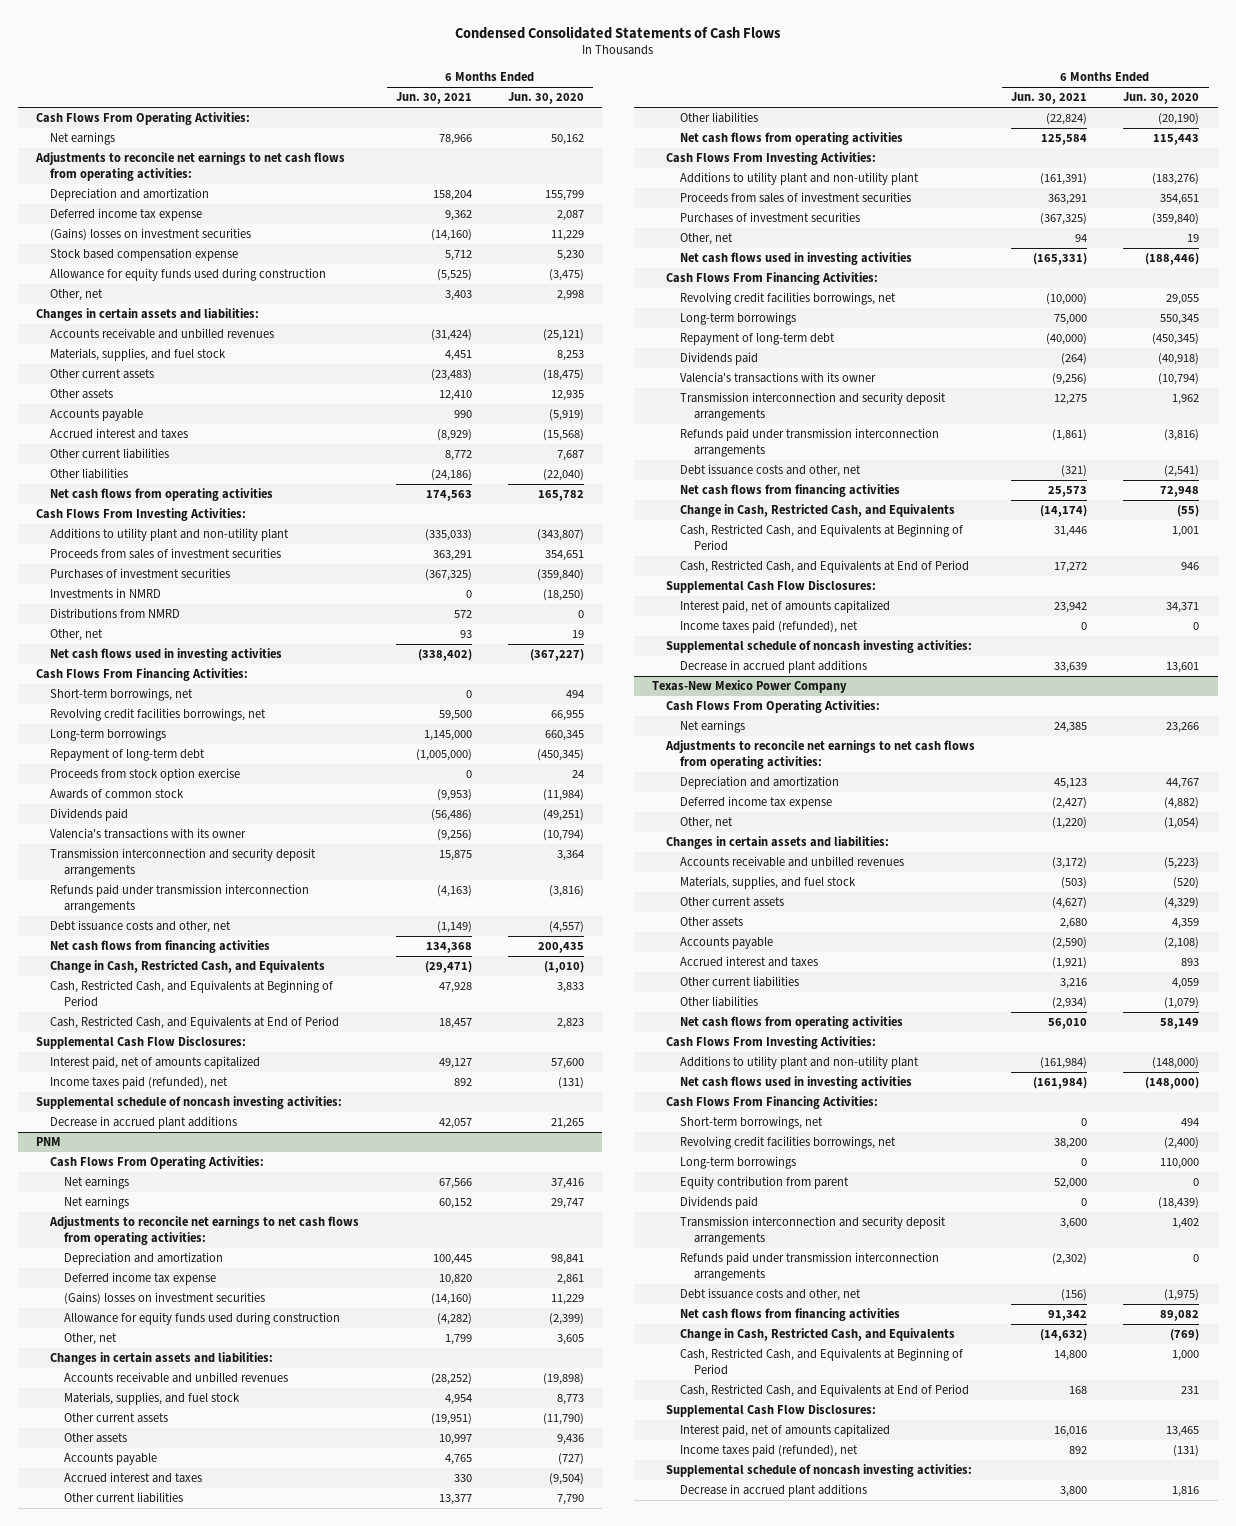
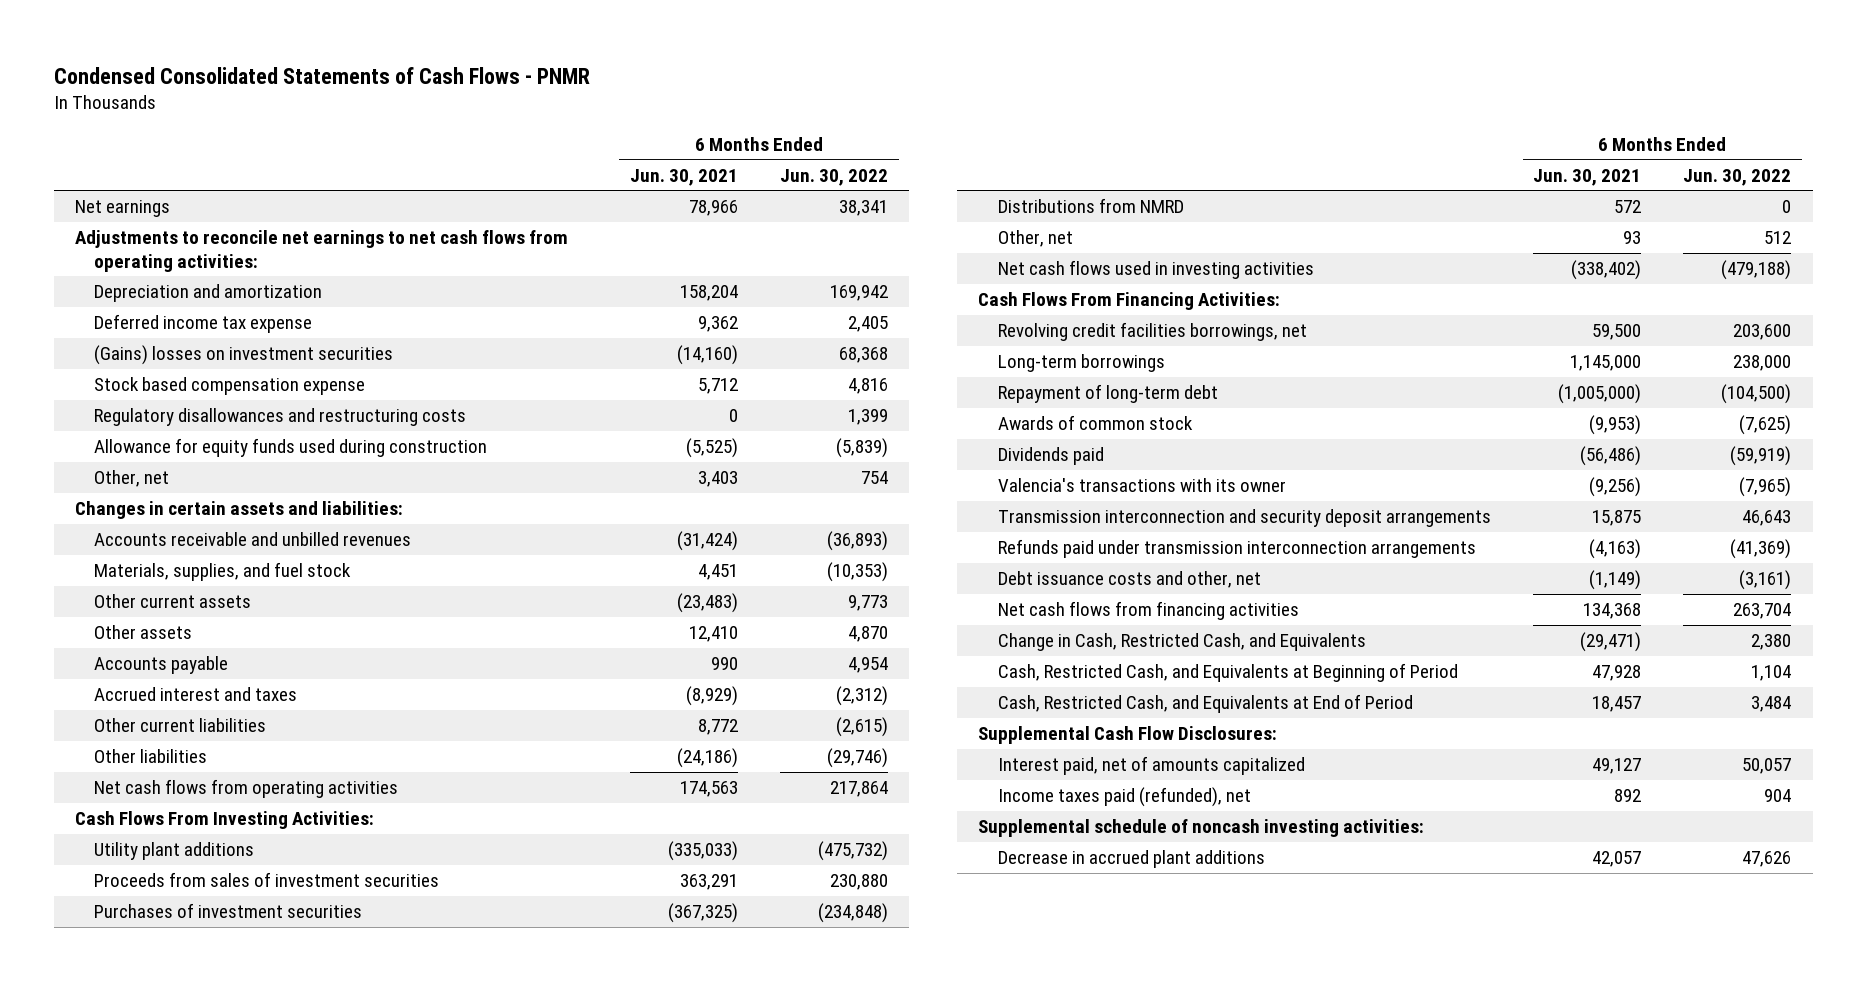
[454,25,781,39] Condensed Consolidated Statements of Cash Flows -> [53,66,590,84] Condensed Consolidated Statements of Cash Flows - PNMR
[508,92,585,105] Jun. 30, 2020 -> none
none -> [780,168,889,186] Jun. 30, 2022
[36,112,251,126] Cash Flows From Operating Activities: -> none
none -> [94,408,467,427] Regulatory disallowances and restructuring costs
[50,528,290,542] Additions to utility plant and non-utility plant -> [94,842,255,861] Utility plant additions
[50,588,162,599] Investments in NMRD -> none
[50,688,194,702] Short-term borrowings, net -> none
[50,768,241,782] Proceeds from stock option exercise -> none
[36,1137,62,1147] PNM -> none
[50,1156,265,1170] Cash Flows From Operating Activities: -> none
[64,1176,130,1190] Net earnings -> none
[64,1196,130,1210] Net earnings -> none
[49,1216,360,1245] Adjustments to reconcile net earnings to net cash flows from operating activities: -> none
[64,1252,224,1266] Depreciation and amortization -> none
[64,1272,217,1286] Deferred income tax expense -> none
[64,1292,266,1306] (Gains) losses on investment securities -> none
[64,1312,341,1326] Allowance for equity funds used during construction -> none
[64,1333,118,1346] Other, net -> none
[50,1352,274,1366] Changes in certain assets and liabilities: -> none
[64,1372,289,1384] Accounts receivable and unbilled revenues -> none
[64,1392,241,1406] Materials, supplies, and fuel stock -> none
[64,1413,169,1424] Other current assets -> none
[64,1433,128,1444] Other assets -> none
[64,1453,158,1466] Accounts payable -> none
[64,1472,203,1484] Accrued interest and taxes -> none
[64,1492,184,1504] Other current liabilities -> none
[679,112,758,124] Other liabilities -> none
[679,132,903,146] Net cash flows from operating activities -> none
[665,152,876,166] Cash Flows From Investing Activities: -> none
[679,172,919,186] Additions to utility plant and non-utility plant -> none
[679,192,911,204] Proceeds from sales of investment securities -> none
[679,212,860,224] Purchases of investment securities -> none
[679,233,733,246] Other, net -> none
[679,252,912,266] Net cash flows used in investing activities -> none
[665,272,878,286] Cash Flows From Financing Activities: -> none
[679,292,896,306] Revolving credit facilities borrowings, net -> none
[679,312,796,326] Long-term borrowings -> none
[679,333,835,346] Repayment of long-term debt -> none
[679,352,758,366] Dividends paid -> none
[679,372,876,384] Valencia's transactions with its owner -> none
[679,392,946,421] Transmission interconnection and security deposit arrangements -> none
[679,428,939,457] Refunds paid under transmission interconnection arrangements -> none
[679,464,861,478] Debt issuance costs and other, net -> none
[679,484,900,498] Net cash flows from financing activities -> none
[679,504,955,518] Change in Cash, Restricted Cash, and Equivalents -> none
[679,524,963,551] Cash, Restricted Cash, and Equivalents at Beginning of Period -> none
[679,560,969,574] Cash, Restricted Cash, and Equivalents at End of Period -> none
[665,580,876,594] Supplemental Cash Flow Disclosures: -> none
[679,600,890,614] Interest paid, net of amounts capitalized -> none
[679,620,858,634] Income taxes paid (refunded), net -> none
[665,640,972,654] Supplemental schedule of noncash investing activities: -> none
[679,660,867,674] Decrease in accrued plant additions -> none
[651,680,847,694] Texas-New Mexico Power Company -> none
[665,700,880,714] Cash Flows From Operating Activities: -> none
[679,720,745,734] Net earnings -> none
[664,740,975,769] Adjustments to reconcile net earnings to net cash flows from operating activities: -> none
[679,776,839,790] Depreciation and amortization -> none
[679,796,832,810] Deferred income tax expense -> none
[679,817,733,830] Other, net -> none
[665,836,889,850] Changes in certain assets and liabilities: -> none
[679,856,904,868] Accounts receivable and unbilled revenues -> none
[679,876,856,890] Materials, supplies, and fuel stock -> none
[679,897,784,908] Other current assets -> none
[679,917,743,928] Other assets -> none
[679,937,773,950] Accounts payable -> none
[679,956,818,968] Accrued interest and taxes -> none
[679,976,799,988] Other current liabilities -> none
[679,996,758,1008] Other liabilities -> none
[679,1016,903,1030] Net cash flows from operating activities -> none
[665,1036,876,1050] Cash Flows From Investing Activities: -> none
[679,1056,919,1070] Additions to utility plant and non-utility plant -> none
[679,1076,912,1090] Net cash flows used in investing activities -> none
[665,1096,878,1110] Cash Flows From Financing Activities: -> none
[679,1116,823,1130] Short-term borrowings, net -> none
[679,1136,896,1150] Revolving credit facilities borrowings, net -> none
[679,1156,796,1170] Long-term borrowings -> none
[679,1176,849,1190] Equity contribution from parent -> none
[679,1196,758,1210] Dividends paid -> none
[679,1216,946,1245] Transmission interconnection and security deposit arrangements -> none
[679,1252,939,1281] Refunds paid under transmission interconnection arrangements -> none
[679,1288,861,1302] Debt issuance costs and other, net -> none
[679,1308,900,1322] Net cash flows from financing activities -> none
[679,1328,955,1342] Change in Cash, Restricted Cash, and Equivalents -> none
[679,1348,963,1375] Cash, Restricted Cash, and Equivalents at Beginning of Period -> none
[679,1384,969,1398] Cash, Restricted Cash, and Equivalents at End of Period -> none
[665,1404,876,1418] Supplemental Cash Flow Disclosures: -> none
[679,1424,890,1438] Interest paid, net of amounts capitalized -> none
[679,1444,858,1458] Income taxes paid (refunded), net -> none
[665,1464,972,1478] Supplemental schedule of noncash investing activities: -> none
[679,1484,867,1498] Decrease in accrued plant additions -> none

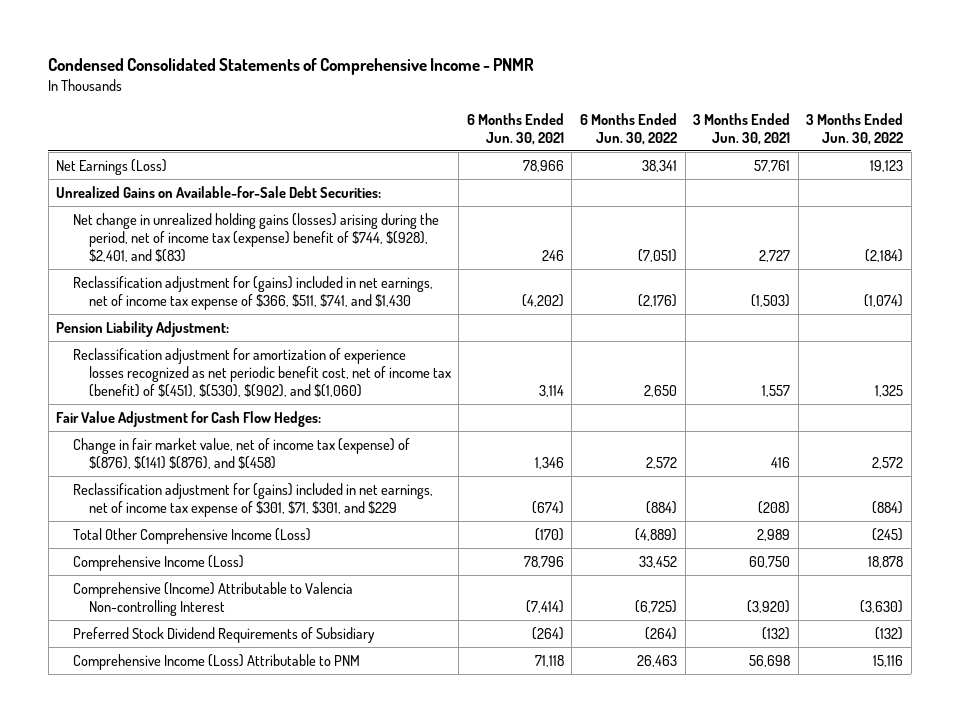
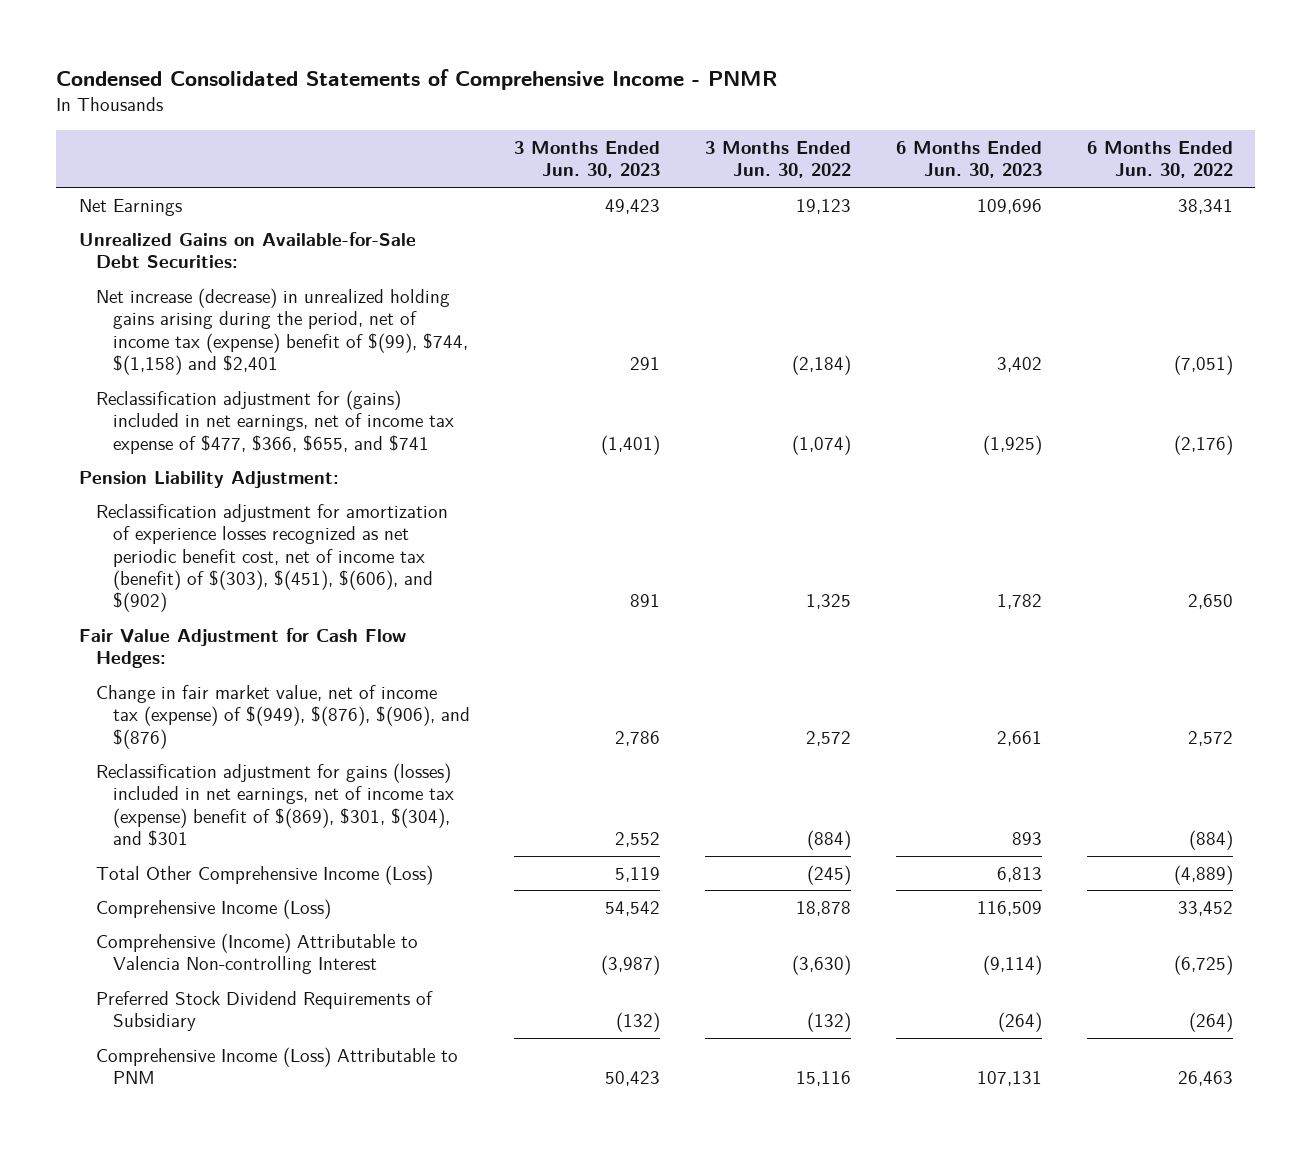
[466,112,564,145] 6 Months Ended Jun. 30, 2021 -> none
[693,112,791,145] 3 Months Ended Jun. 30, 2021 -> none
none -> [514,141,661,179] 3 Months Ended Jun. 30, 2023
none -> [895,141,1042,179] 6 Months Ended Jun. 30, 2023
[56,158,168,175] Net Earnings (Loss) -> [78,198,182,216] Net Earnings
[72,212,439,262] Net change in unrealized holding gains (losses) arising during the period, net of income tax (expense) benefit of $744, $(928), $2,401, and $(83) -> [95,287,468,376] Net increase (decrease) in unrealized holding gains arising during the period, net of income tax (expense) benefit of $(99), $744, $(1,158) and $2,401
[72,275,433,310] Reclassification adjustment for (gains) included in net earnings, net of income tax expense of $366, $511, $741, and $1,430 -> [95,389,454,454] Reclassification adjustment for (gains) included in net earnings, net of income tax expense of $477, $366, $655, and $741
[72,347,451,397] Reclassification adjustment for amortization of experience losses recognized as net periodic benefit cost, net of income tax (benefit) of $(451), $(530), $(902), and $(1,060) -> [95,503,448,613] Reclassification adjustment for amortization of experience losses recognized as net periodic benefit cost, net of income tax (benefit) of $(303), $(451), $(606), and $(902)
[72,437,410,469] Change in fair market value, net of income tax (expense) of $(876), $(141) $(876), and $(458) -> [95,684,470,749] Change in fair market value, net of income tax (expense) of $(949), $(876), $(906), and $(876)
[72,482,433,517] Reclassification adjustment for (gains) included in net earnings, net of income tax expense of $301, $71, $301, and $229 -> [95,762,454,847] Reclassification adjustment for gains (losses) included in net earnings, net of income tax (expense) benefit of $(869), $301, $(304), and $301

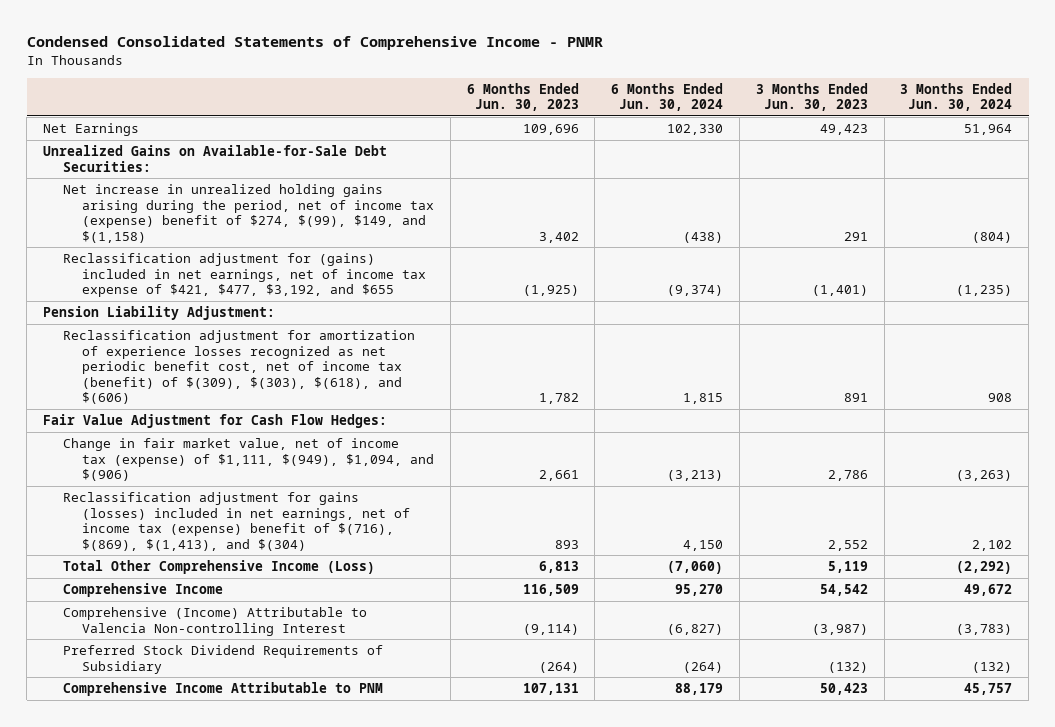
[705,141,852,179] 3 Months Ended Jun. 30, 2022 -> none
[1086,141,1233,179] 6 Months Ended Jun. 30, 2022 -> none
none -> [611,82,724,112] 6 Months Ended Jun. 30, 2024
none -> [900,82,1013,112] 3 Months Ended Jun. 30, 2024
[95,287,468,376] Net increase (decrease) in unrealized holding gains arising during the period, net of income tax (expense) benefit of $(99), $744, $(1,158) and $2,401 -> [62,184,435,243] Net increase in unrealized holding gains arising during the period, net of income tax (expense) benefit of $274, $(99), $149, and $(1,158)
[95,389,454,454] Reclassification adjustment for (gains) included in net earnings, net of income tax expense of $477, $366, $655, and $741 -> [62,253,427,298] Reclassification adjustment for (gains) included in net earnings, net of income tax expense of $421, $477, $3,192, and $655
[95,503,448,613] Reclassification adjustment for amortization of experience losses recognized as net periodic benefit cost, net of income tax (benefit) of $(303), $(451), $(606), and $(902) -> [62,330,415,405] Reclassification adjustment for amortization of experience losses recognized as net periodic benefit cost, net of income tax (benefit) of $(309), $(303), $(618), and $(606)
[95,684,470,749] Change in fair market value, net of income tax (expense) of $(949), $(876), $(906), and $(876) -> [62,438,435,482] Change in fair market value, net of income tax (expense) of $1,111, $(949), $1,094, and $(906)
[95,762,454,847] Reclassification adjustment for gains (losses) included in net earnings, net of income tax (expense) benefit of $(869), $301, $(304), and $301 -> [62,492,411,551] Reclassification adjustment for gains (losses) included in net earnings, net of income tax (expense) benefit of $(716), $(869), $(1,413), and $(304)
[95,898,331,919] Comprehensive Income (Loss) -> [62,583,223,598] Comprehensive Income
[95,1046,458,1085] Comprehensive Income (Loss) Attributable to PNM -> [62,682,383,697] Comprehensive Income Attributable to PNM

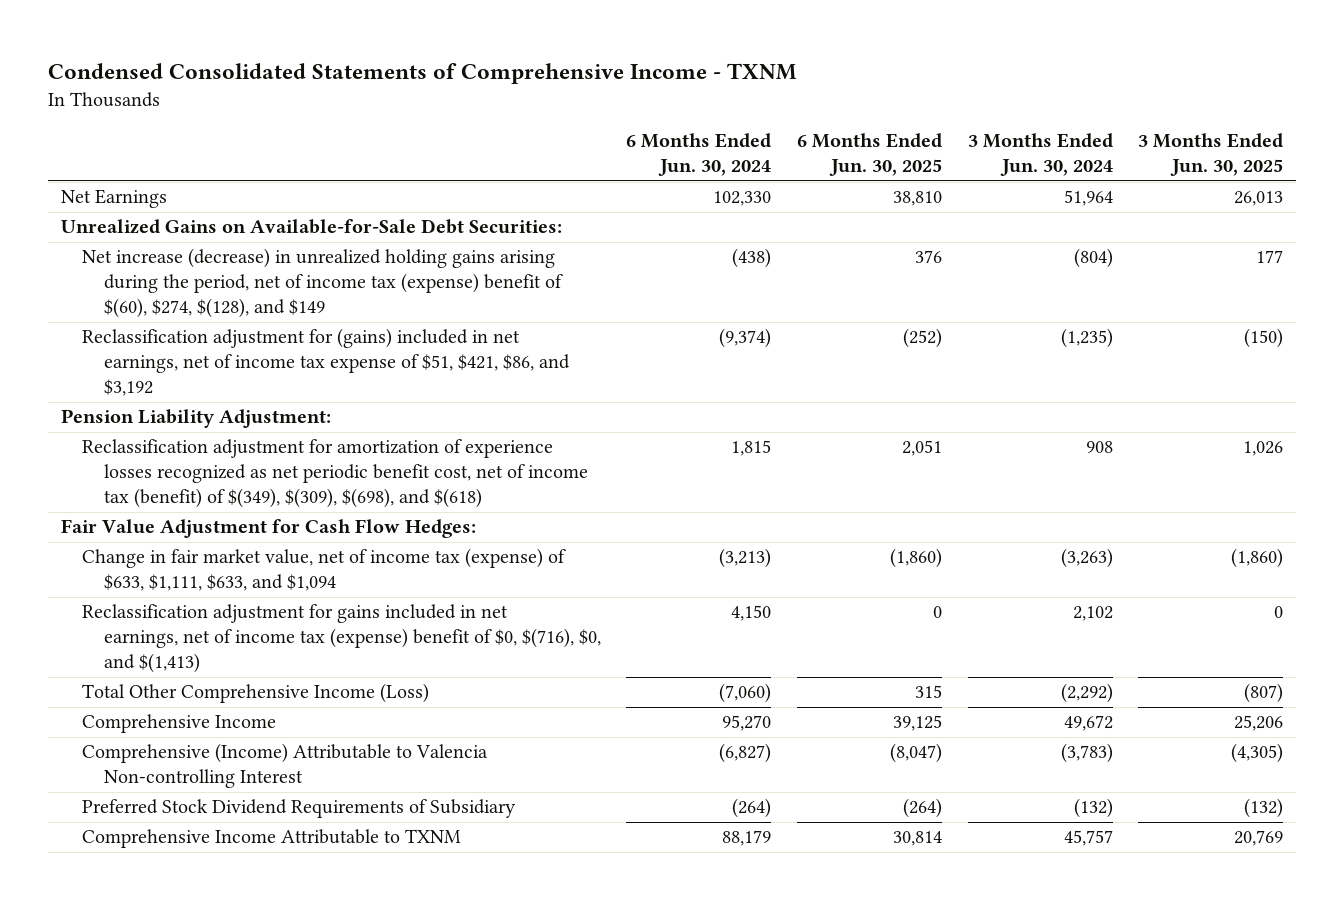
[26,35,603,50] Condensed Consolidated Statements of Comprehensive Income - PNMR -> [47,62,797,84] Condensed Consolidated Statements of Comprehensive Income - TXNM
[466,82,579,112] 6 Months Ended Jun. 30, 2023 -> none
[755,82,868,112] 3 Months Ended Jun. 30, 2023 -> none
none -> [797,133,943,177] 6 Months Ended Jun. 30, 2025
none -> [1138,133,1284,177] 3 Months Ended Jun. 30, 2025
[62,184,435,243] Net increase in unrealized holding gains arising during the period, net of income tax (expense) benefit of $274, $(99), $149, and $(1,158) -> [82,248,563,319] Net increase (decrease) in unrealized holding gains arising during the period, net of income tax (expense) benefit of $(60), $274, $(128), and $149
[62,253,427,298] Reclassification adjustment for (gains) included in net earnings, net of income tax expense of $421, $477, $3,192, and $655 -> [82,328,570,397] Reclassification adjustment for (gains) included in net earnings, net of income tax expense of $51, $421, $86, and $3,192
[62,330,415,405] Reclassification adjustment for amortization of experience losses recognized as net periodic benefit cost, net of income tax (benefit) of $(309), $(303), $(618), and $(606) -> [82,439,588,509] Reclassification adjustment for amortization of experience losses recognized as net periodic benefit cost, net of income tax (benefit) of $(349), $(309), $(698), and $(618)
[62,438,435,482] Change in fair market value, net of income tax (expense) of $1,111, $(949), $1,094, and $(906) -> [82,548,567,592] Change in fair market value, net of income tax (expense) of $633, $1,111, $633, and $1,094
[62,492,411,551] Reclassification adjustment for gains (losses) included in net earnings, net of income tax (expense) benefit of $(716), $(869), $(1,413), and $(304) -> [82,604,601,674] Reclassification adjustment for gains included in net earnings, net of income tax (expense) benefit of $0, $(716), $0, and $(1,413)
[62,682,383,697] Comprehensive Income Attributable to PNM -> [82,829,462,849] Comprehensive Income Attributable to TXNM

